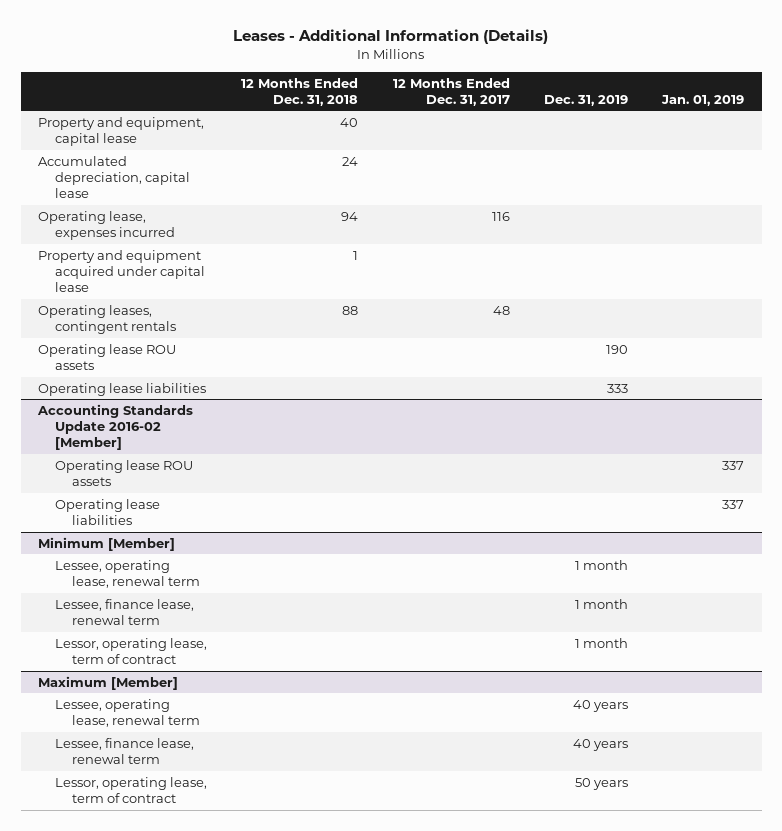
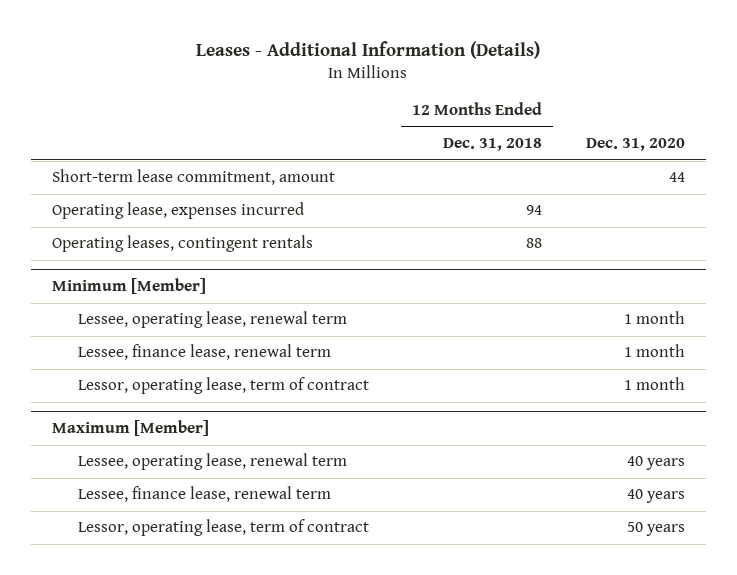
[392,77,510,106] 12 Months Ended Dec. 31, 2017 -> none
[544,94,629,106] Dec. 31, 2019 -> none
[661,94,745,106] Jan. 01, 2019 -> none
none -> [585,138,685,152] Dec. 31, 2020
[37,116,204,147] Property and equipment, capital lease -> none
[37,155,190,199] Accumulated depreciation, capital lease -> none
none -> [52,169,336,186] Short-term lease commitment, amount
[37,249,205,293] Property and equipment acquired under capital lease -> none
[37,343,176,371] Operating lease ROU assets -> none
[37,382,206,396] Operating lease liabilities -> none
[36,403,193,451] Accounting Standards Update 2016-02 [Member] -> none
[54,459,193,487] Operating lease ROU assets -> none
[54,498,160,526] Operating lease liabilities -> none

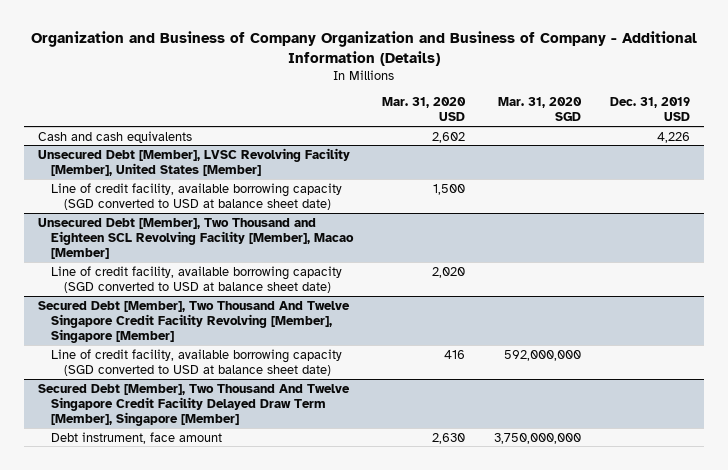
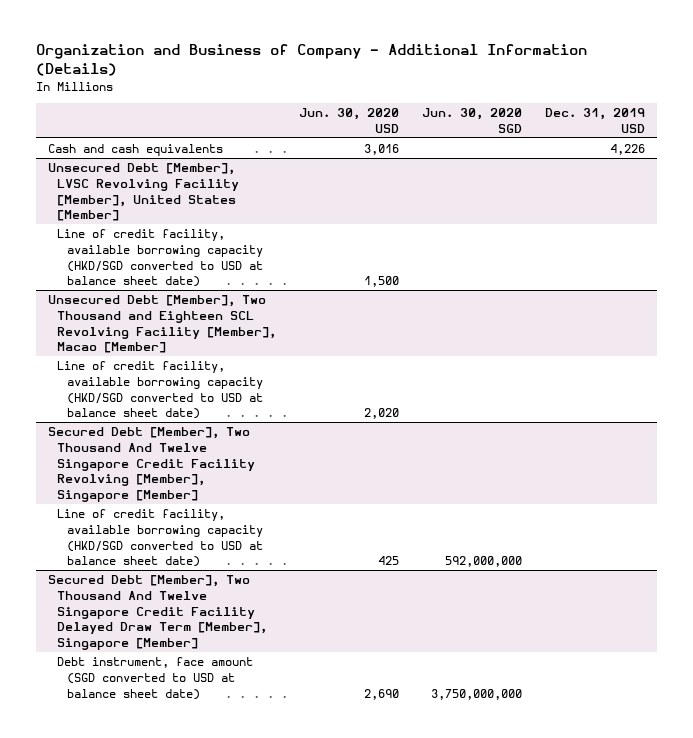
[30,31,697,66] Organization and Business of Company Organization and Business of Company - Additional Information (Details) -> [36,44,588,77] Organization and Business of Company - Additional Information (Details)
[382,97,467,122] Mar. 31, 2020 USD -> none
[497,97,582,122] Mar. 31, 2020 SGD -> none
none -> [299,108,400,133] Jun. 30, 2020 USD
none -> [422,108,523,133] Jun. 30, 2020 SGD
[51,182,343,210] Line of credit facility, available borrowing capacity (SGD converted to USD at balance sheet date) -> [57,229,263,288] Line of credit facility, available borrowing capacity (HKD/SGD converted to USD at balance sheet date)
[51,265,343,293] Line of credit facility, available borrowing capacity (SGD converted to USD at balance sheet date) -> [57,361,263,420] Line of credit facility, available borrowing capacity (HKD/SGD converted to USD at balance sheet date)
[51,348,343,376] Line of credit facility, available borrowing capacity (SGD converted to USD at balance sheet date) -> [57,509,263,568] Line of credit facility, available borrowing capacity (HKD/SGD converted to USD at balance sheet date)
[51,431,223,444] Debt instrument, face amount -> [57,657,254,700] Debt instrument, face amount (SGD converted to USD at balance sheet date)

